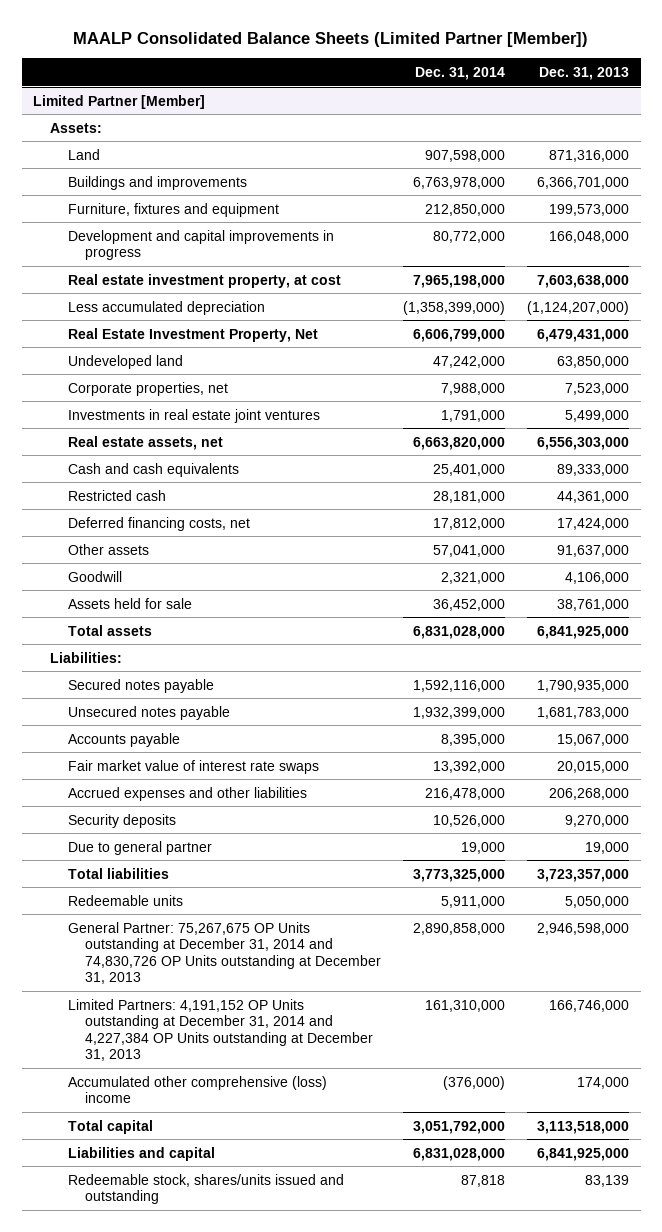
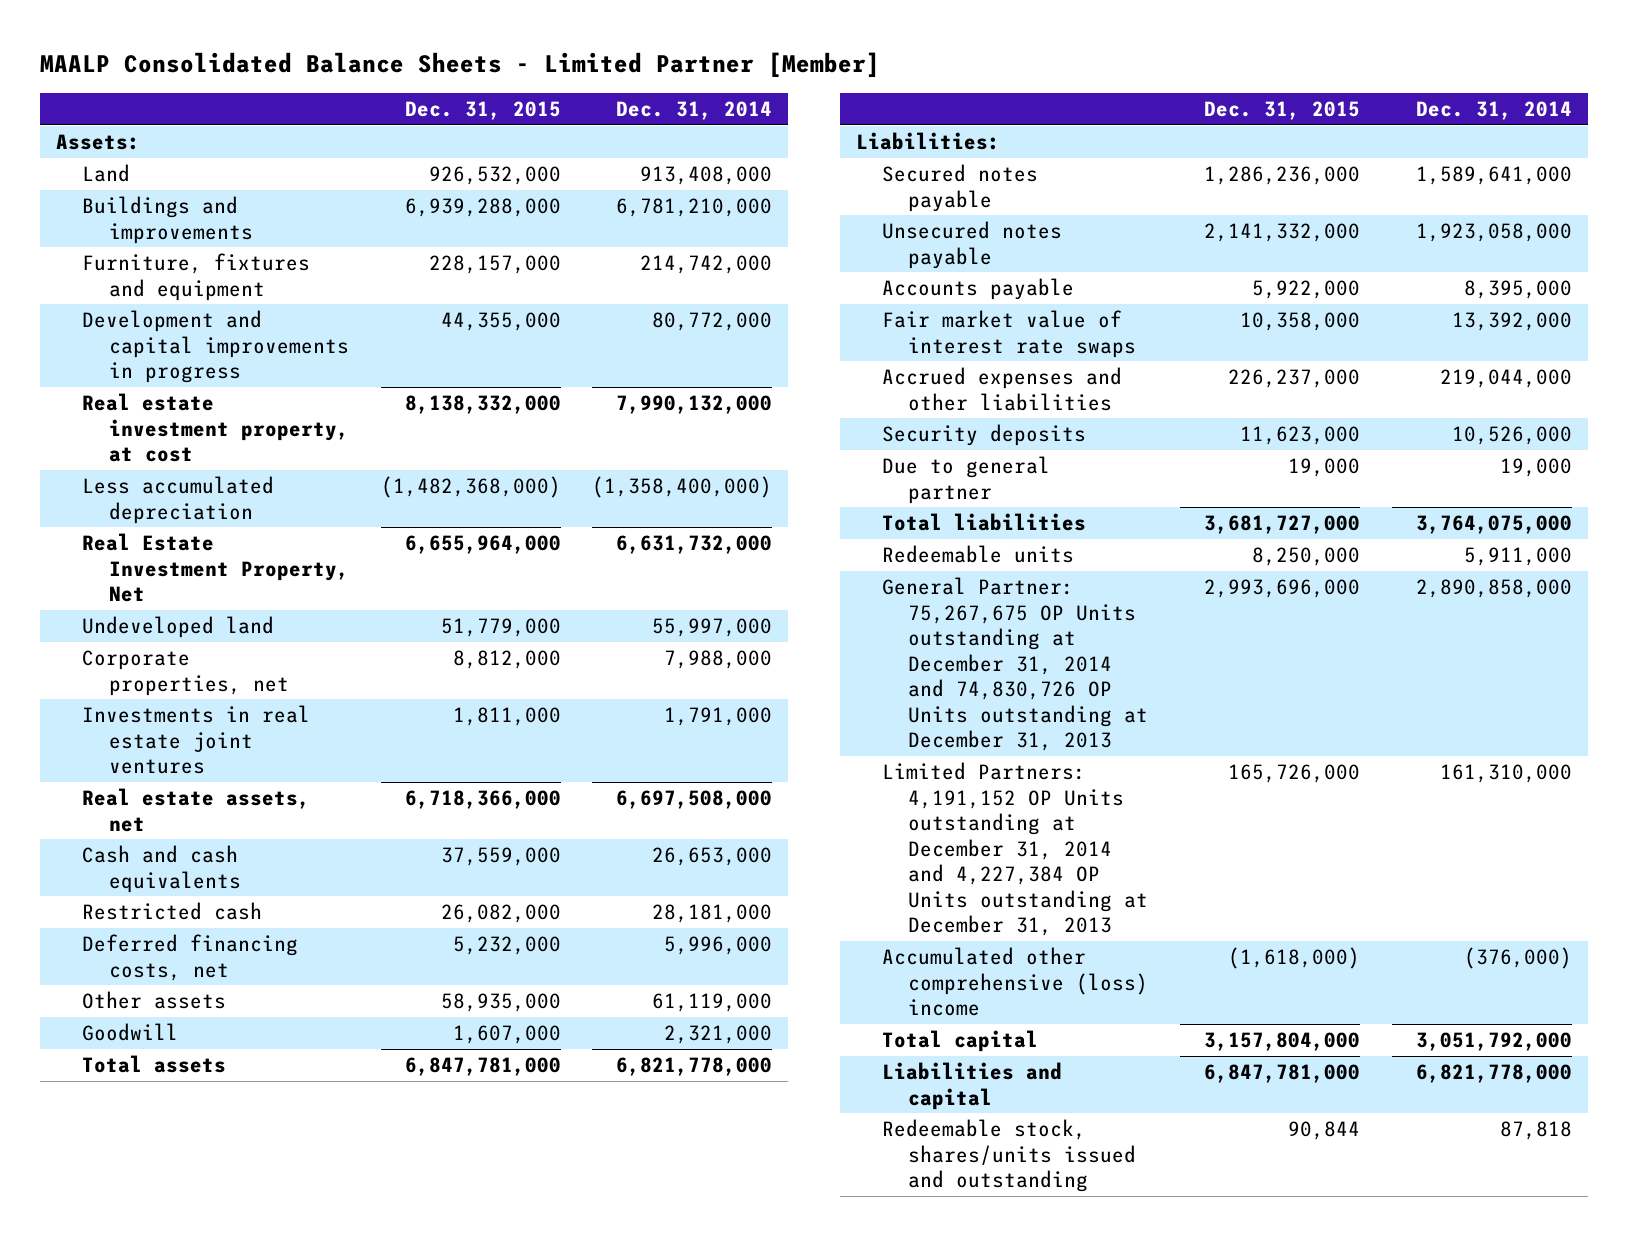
[73,31,589,47] MAALP Consolidated Balance Sheets (Limited Partner [Member]) -> [40,52,881,79] MAALP Consolidated Balance Sheets - Limited Partner [Member]
[539,66,630,80] Dec. 31, 2013 -> none
none -> [404,101,561,121] Dec. 31, 2015
[32,94,205,109] Limited Partner [Member] -> none
[425,149,506,162] 907,598,000 -> [640,166,773,186] 913,408,000
[413,176,506,189] 6,763,978,000 -> [616,198,773,218] 6,781,210,000
[425,203,506,216] 212,850,000 -> [640,255,773,275] 214,742,000
[413,274,506,288] 7,965,198,000 -> [616,395,773,415] 7,990,132,000
[403,300,506,315] (1,358,399,000) -> [592,476,773,499] (1,358,400,000)
[413,328,506,342] 6,606,799,000 -> [616,535,773,555] 6,631,732,000
[433,355,506,368] 47,242,000 -> [652,618,773,638] 55,997,000
[413,436,506,450] 6,663,820,000 -> [616,790,773,810] 6,697,508,000
[433,463,506,476] 25,401,000 -> [652,847,773,867] 26,653,000
[433,517,506,530] 17,812,000 -> [664,936,773,956] 5,996,000
[433,544,506,557] 57,041,000 -> [652,993,773,1013] 61,119,000
[67,597,192,609] Assets held for sale -> none
[413,625,506,639] 6,831,028,000 -> [616,1057,773,1077] 6,821,778,000
[413,679,506,692] 1,592,116,000 -> [1415,166,1572,186] 1,589,641,000
[413,706,506,719] 1,932,399,000 -> [1415,223,1572,243] 1,923,058,000
[425,787,506,800] 216,478,000 -> [1439,369,1572,389] 219,044,000
[413,868,506,882] 3,773,325,000 -> [1415,515,1572,535] 3,764,075,000
[413,1147,506,1161] 6,831,028,000 -> [1415,1064,1572,1084] 6,821,778,000

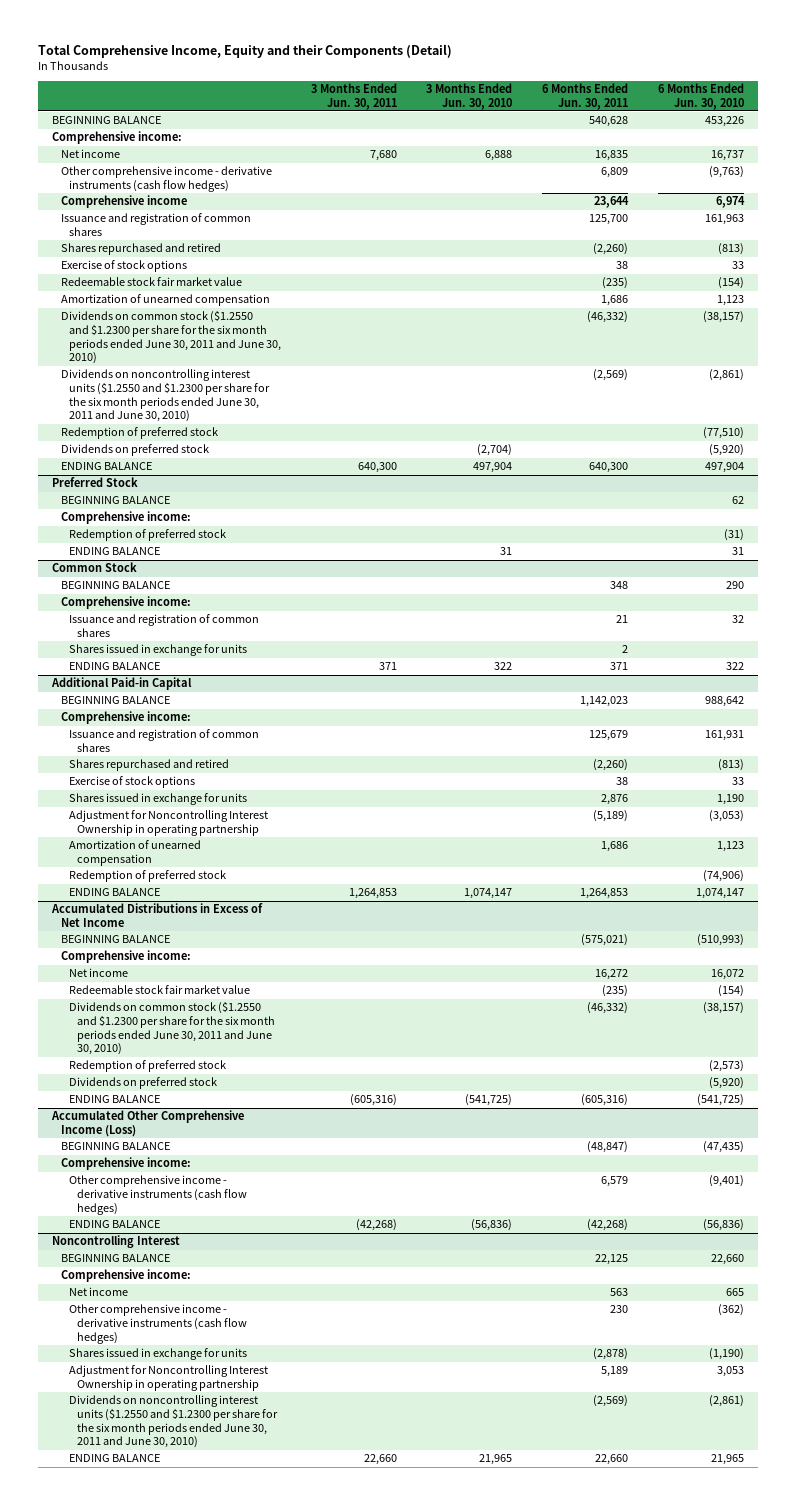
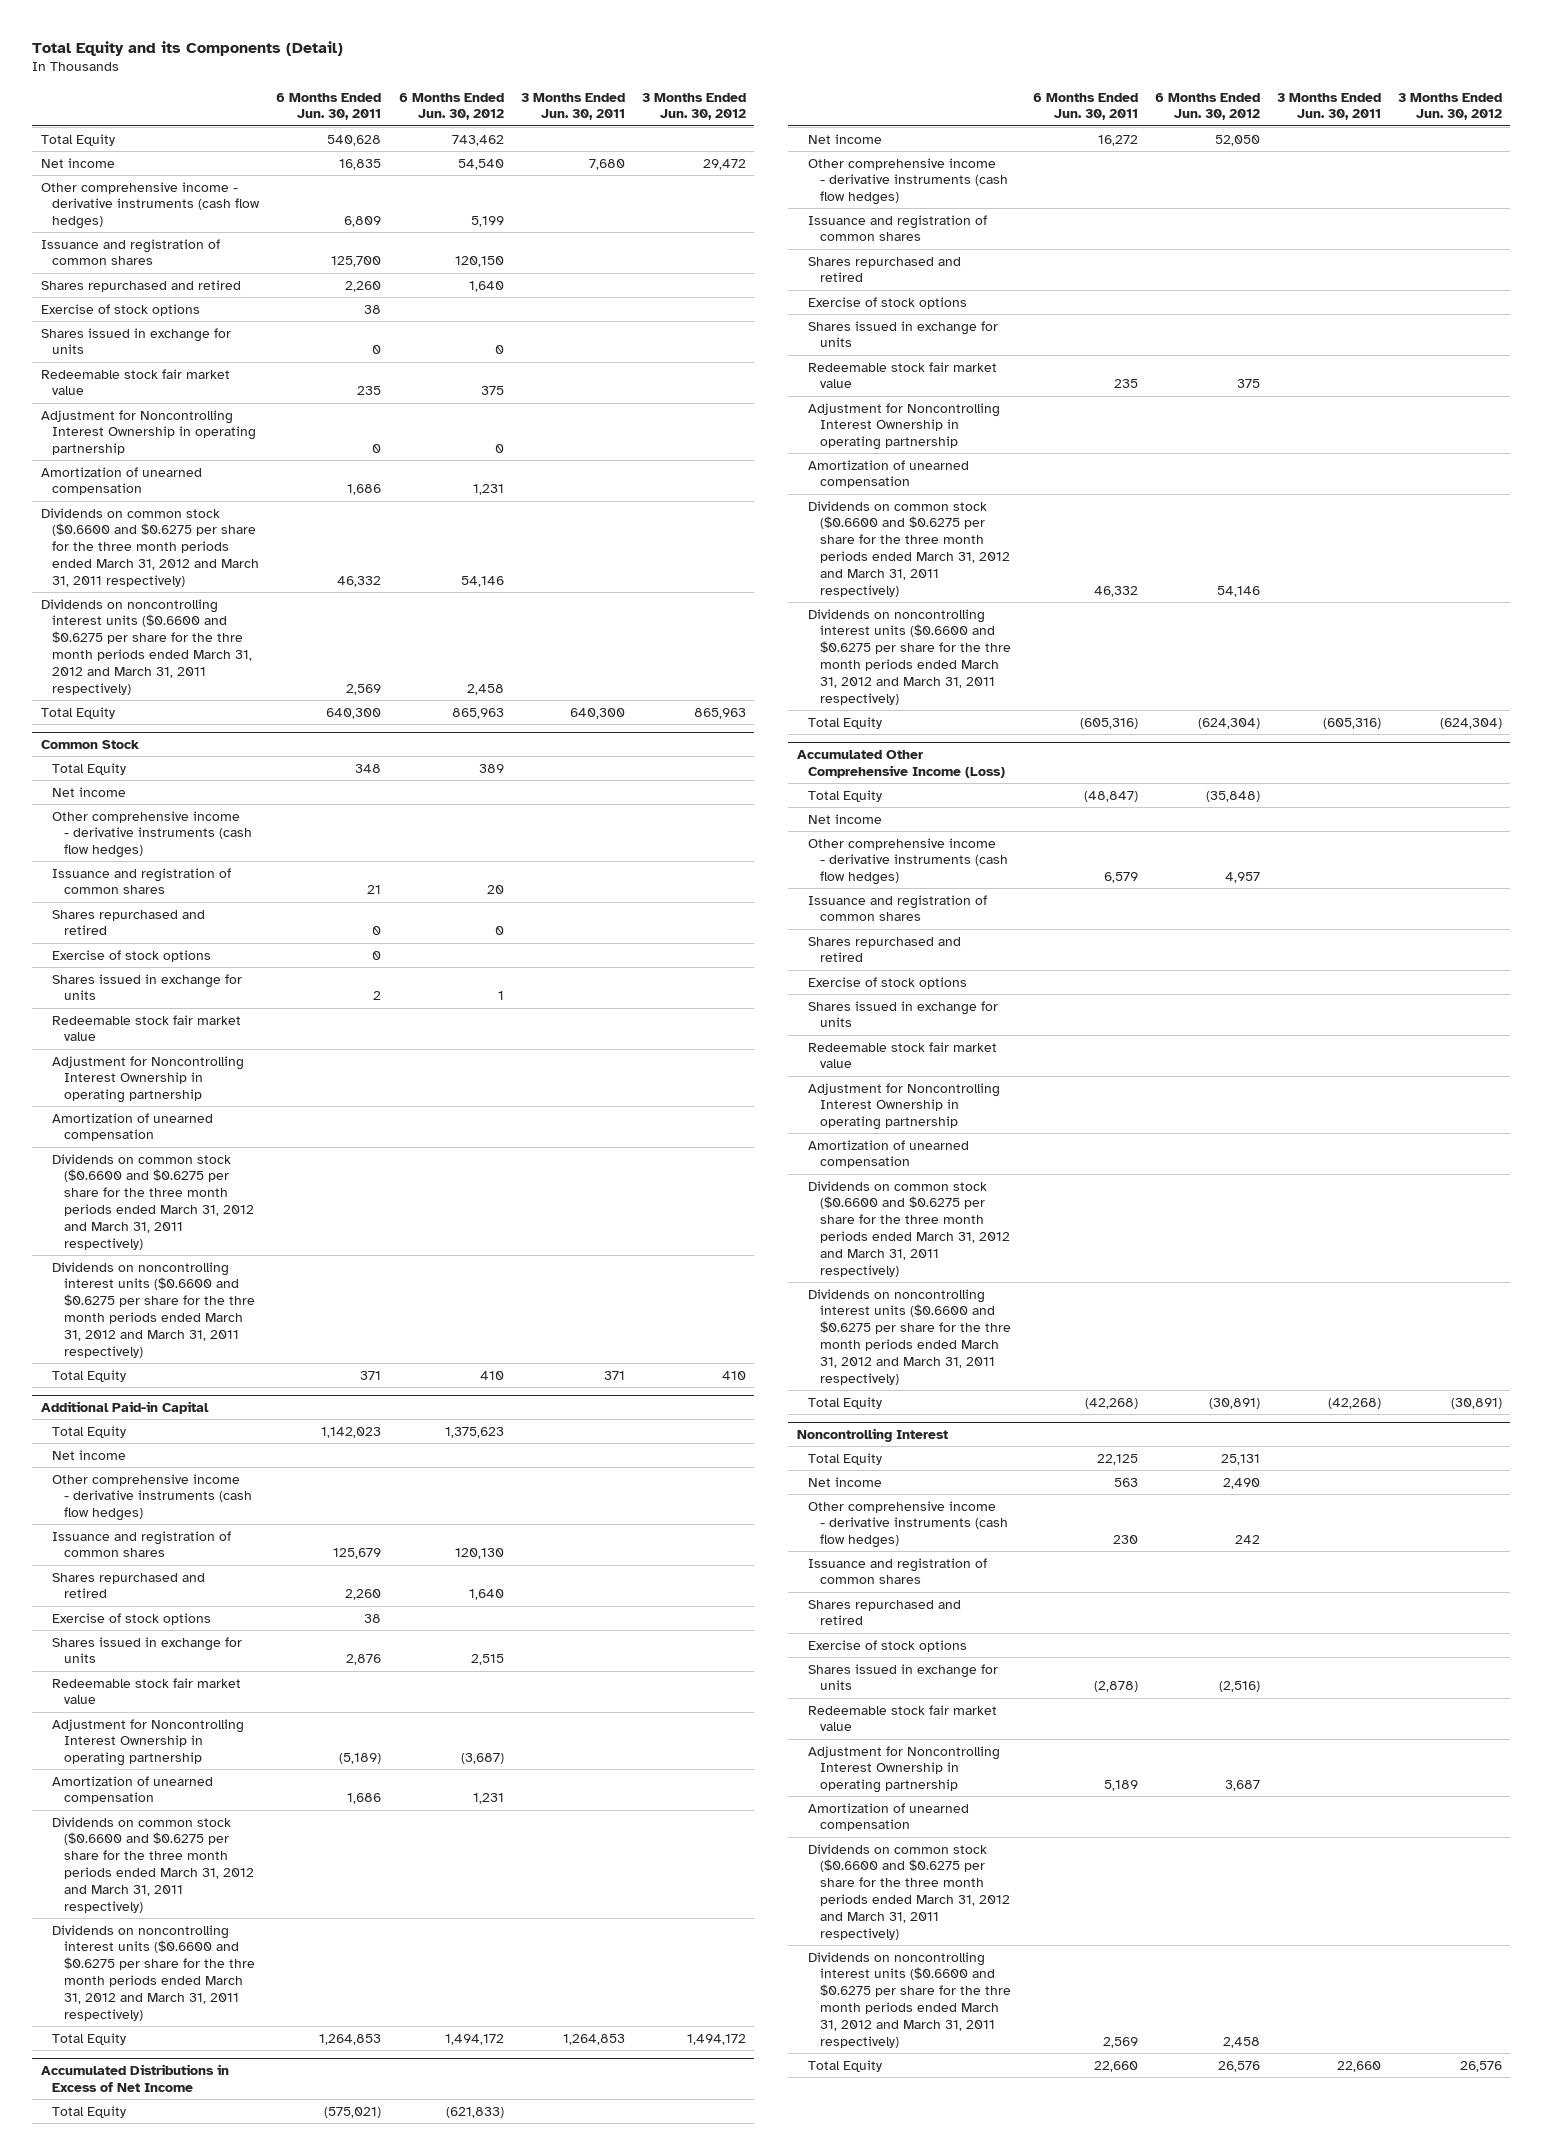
[37,43,452,58] Total Comprehensive Income, Equity and their Components (Detail) -> [32,41,344,57] Total Equity and its Components (Detail)
[426,82,513,110] 3 Months Ended Jun. 30, 2010 -> none
[657,82,744,110] 6 Months Ended Jun. 30, 2010 -> none
none -> [398,92,504,121] 6 Months Ended Jun. 30, 2012
none -> [641,92,746,121] 3 Months Ended Jun. 30, 2012
[52,131,183,145] Comprehensive income: -> none
[52,116,162,125] BEGINNING BALANCE -> [40,133,115,146] Total Equity
[60,195,187,209] Comprehensive income -> none
[592,243,628,256] (2,260) -> [345,280,382,292] 2,260
none -> [40,327,231,355] Shares issued in exchange for units
[601,277,628,290] (235) -> [357,386,382,396] 235
none -> [40,409,257,456] Adjustment for Noncontrolling Interest Ownership in operating partnership
[60,427,218,440] Redemption of preferred stock -> none
[60,444,209,457] Dividends on preferred stock -> none
[52,477,139,488] Preferred Stock -> none
[60,496,170,505] BEGINNING BALANCE -> none
[60,511,191,525] Comprehensive income: -> none
[68,529,226,542] Redemption of preferred stock -> none
[68,547,160,556] ENDING BALANCE -> none
[60,310,281,365] Dividends on common stock ($1.2550 and $1.2300 per share for the six month periods ended June 30, 2011 and June 30, 2010) -> [40,507,260,587] Dividends on common stock ($0.6600 and $0.6275 per share for the three month periods ended March 31, 2012 and March 31, 2011 respectively)
[586,311,628,324] (46,332) -> [337,575,382,587] 46,332
[60,369,270,423] Dividends on noncontrolling interest units ($1.2550 and $1.2300 per share for the six month periods ended June 30, 2011 and June 30, 2010) -> [40,598,253,695] Dividends on noncontrolling interest units ($0.6600 and $0.6275 per share for the thre month periods ended March 31, 2012 and March 31, 2011 respectively)
[592,369,628,382] (2,569) -> [346,683,382,695] 2,569
[60,462,152,471] ENDING BALANCE -> [40,706,115,719] Total Equity
[60,596,191,610] Comprehensive income: -> none
[60,581,170,590] BEGINNING BALANCE -> [52,762,127,775] Total Equity
none -> [52,786,127,797] Net income
none -> [52,810,253,859] Other comprehensive income - derivative instruments (cash flow hedges)
none -> [52,909,206,936] Shares repurchased and retired
none -> [52,949,212,962] Exercise of stock options
none -> [52,1014,242,1042] Redeemable stock fair market value
none -> [52,1055,245,1104] Adjustment for Noncontrolling Interest Ownership in operating partnership
none -> [52,1112,214,1142] Amortization of unearned compensation
none -> [52,1153,255,1250] Dividends on common stock ($0.6600 and $0.6275 per share for the three month periods ended March 31, 2012 and March 31, 2011 respectively)
none -> [52,1261,256,1358] Dividends on noncontrolling interest units ($0.6600 and $0.6275 per share for the thre month periods ended March 31, 2012 and March 31, 2011 respectively)
[68,662,160,671] ENDING BALANCE -> [52,1369,127,1382] Total Equity
[60,711,191,725] Comprehensive income: -> none
[60,696,170,705] BEGINNING BALANCE -> [52,1425,127,1438] Total Equity
none -> [52,1449,127,1460] Net income
none -> [52,1473,253,1522] Other comprehensive income - derivative instruments (cash flow hedges)
[592,759,628,772] (2,260) -> [345,1589,382,1601] 2,260
none -> [52,1677,242,1705] Redeemable stock fair market value
[68,870,226,883] Redemption of preferred stock -> none
none -> [52,1816,255,1913] Dividends on common stock ($0.6600 and $0.6275 per share for the three month periods ended March 31, 2012 and March 31, 2011 respectively)
none -> [52,1924,256,2021] Dividends on noncontrolling interest units ($0.6600 and $0.6275 per share for the thre month periods ended March 31, 2012 and March 31, 2011 respectively)
[68,888,160,897] ENDING BALANCE -> [52,2032,127,2045] Total Equity
[60,950,191,964] Comprehensive income: -> none
[60,935,170,944] BEGINNING BALANCE -> [52,2105,127,2118] Total Equity
[68,1060,226,1073] Redemption of preferred stock -> none
[68,1077,217,1090] Dividends on preferred stock -> none
none -> [808,157,1009,206] Other comprehensive income - derivative instruments (cash flow hedges)
none -> [808,214,988,242] Issuance and registration of common shares
none -> [808,256,962,283] Shares repurchased and retired
none -> [808,296,968,309] Exercise of stock options
none -> [808,320,999,348] Shares issued in exchange for units
[601,985,628,998] (235) -> [1113,379,1138,389] 235
none -> [808,402,1001,451] Adjustment for Noncontrolling Interest Ownership in operating partnership
none -> [808,459,970,489] Amortization of unearned compensation
[68,1001,276,1056] Dividends on common stock ($1.2550 and $1.2300 per share for the six month periods ended June 30, 2011 and June 30, 2010) -> [808,500,1011,597] Dividends on common stock ($0.6600 and $0.6275 per share for the three month periods ended March 31, 2012 and March 31, 2011 respectively)
[586,1002,628,1015] (46,332) -> [1093,585,1138,597] 46,332
none -> [808,608,1012,705] Dividends on noncontrolling interest units ($0.6600 and $0.6275 per share for the thre month periods ended March 31, 2012 and March 31, 2011 respectively)
[68,1095,160,1104] ENDING BALANCE -> [808,716,883,729] Total Equity
[60,1157,191,1171] Comprehensive income: -> none
[60,1142,170,1151] BEGINNING BALANCE -> [808,789,883,802] Total Equity
none -> [808,813,883,824] Net income
none -> [808,894,988,922] Issuance and registration of common shares
none -> [808,936,962,963] Shares repurchased and retired
none -> [808,976,968,989] Exercise of stock options
none -> [808,1000,999,1028] Shares issued in exchange for units
none -> [808,1041,998,1069] Redeemable stock fair market value
none -> [808,1082,1001,1131] Adjustment for Noncontrolling Interest Ownership in operating partnership
none -> [808,1139,970,1169] Amortization of unearned compensation
none -> [808,1180,1011,1277] Dividends on common stock ($0.6600 and $0.6275 per share for the three month periods ended March 31, 2012 and March 31, 2011 respectively)
none -> [808,1288,1012,1385] Dividends on noncontrolling interest units ($0.6600 and $0.6275 per share for the thre month periods ended March 31, 2012 and March 31, 2011 respectively)
[68,1220,160,1229] ENDING BALANCE -> [808,1396,883,1409] Total Equity
[60,1269,191,1283] Comprehensive income: -> none
[60,1254,170,1263] BEGINNING BALANCE -> [808,1452,883,1465] Total Equity
none -> [808,1557,988,1585] Issuance and registration of common shares
none -> [808,1599,962,1626] Shares repurchased and retired
none -> [808,1639,968,1652] Exercise of stock options
none -> [808,1704,998,1732] Redeemable stock fair market value
none -> [808,1802,970,1832] Amortization of unearned compensation
none -> [808,1843,1011,1940] Dividends on common stock ($0.6600 and $0.6275 per share for the three month periods ended March 31, 2012 and March 31, 2011 respectively)
[68,1395,279,1449] Dividends on noncontrolling interest units ($1.2550 and $1.2300 per share for the six month periods ended June 30, 2011 and June 30, 2010) -> [808,1951,1012,2048] Dividends on noncontrolling interest units ($0.6600 and $0.6275 per share for the thre month periods ended March 31, 2012 and March 31, 2011 respectively)
[592,1395,628,1408] (2,569) -> [1102,2036,1138,2048] 2,569
[68,1454,160,1463] ENDING BALANCE -> [808,2059,883,2072] Total Equity

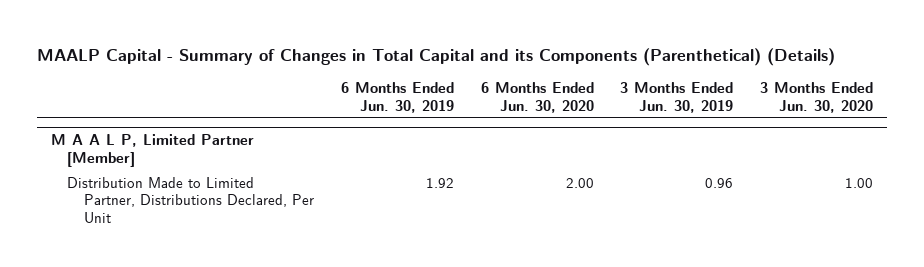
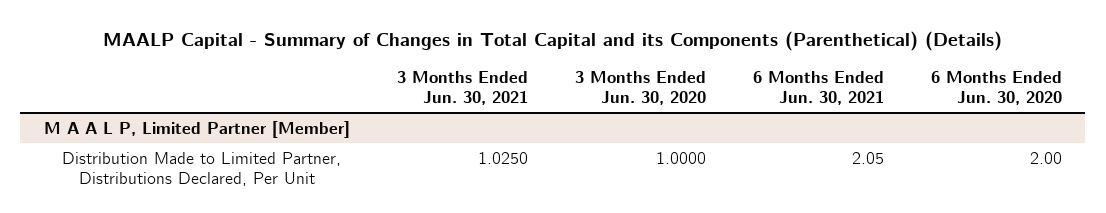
[340,82,454,113] 6 Months Ended Jun. 30, 2019 -> none
[620,82,734,113] 3 Months Ended Jun. 30, 2019 -> none
none -> [396,70,528,105] 3 Months Ended Jun. 30, 2021
none -> [752,70,884,105] 6 Months Ended Jun. 30, 2021
[845,177,874,188] 1.00 -> [655,151,706,164] 1.0000

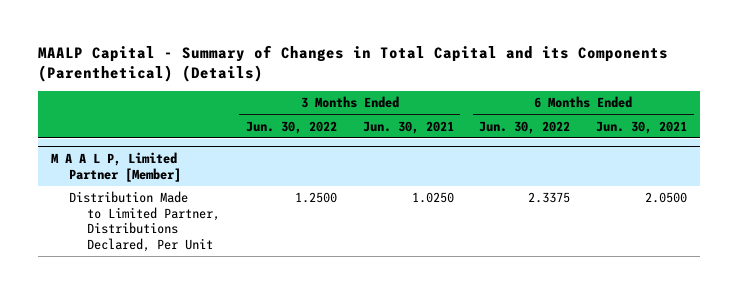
[574,70,706,105] 3 Months Ended Jun. 30, 2020 -> none
[930,70,1062,105] 6 Months Ended Jun. 30, 2020 -> none
none -> [245,120,337,134] Jun. 30, 2022
none -> [479,120,571,134] Jun. 30, 2022
[851,151,884,164] 2.05 -> [645,192,688,204] 2.0500

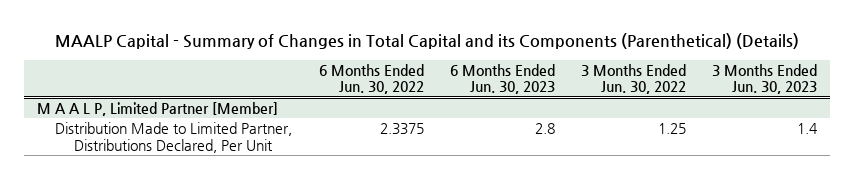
[362,120,454,134] Jun. 30, 2021 -> none
[596,120,688,134] Jun. 30, 2021 -> none
none -> [449,63,555,95] 6 Months Ended Jun. 30, 2023
none -> [711,63,817,95] 3 Months Ended Jun. 30, 2023
[294,192,337,204] 1.2500 -> [657,123,686,135] 1.25

